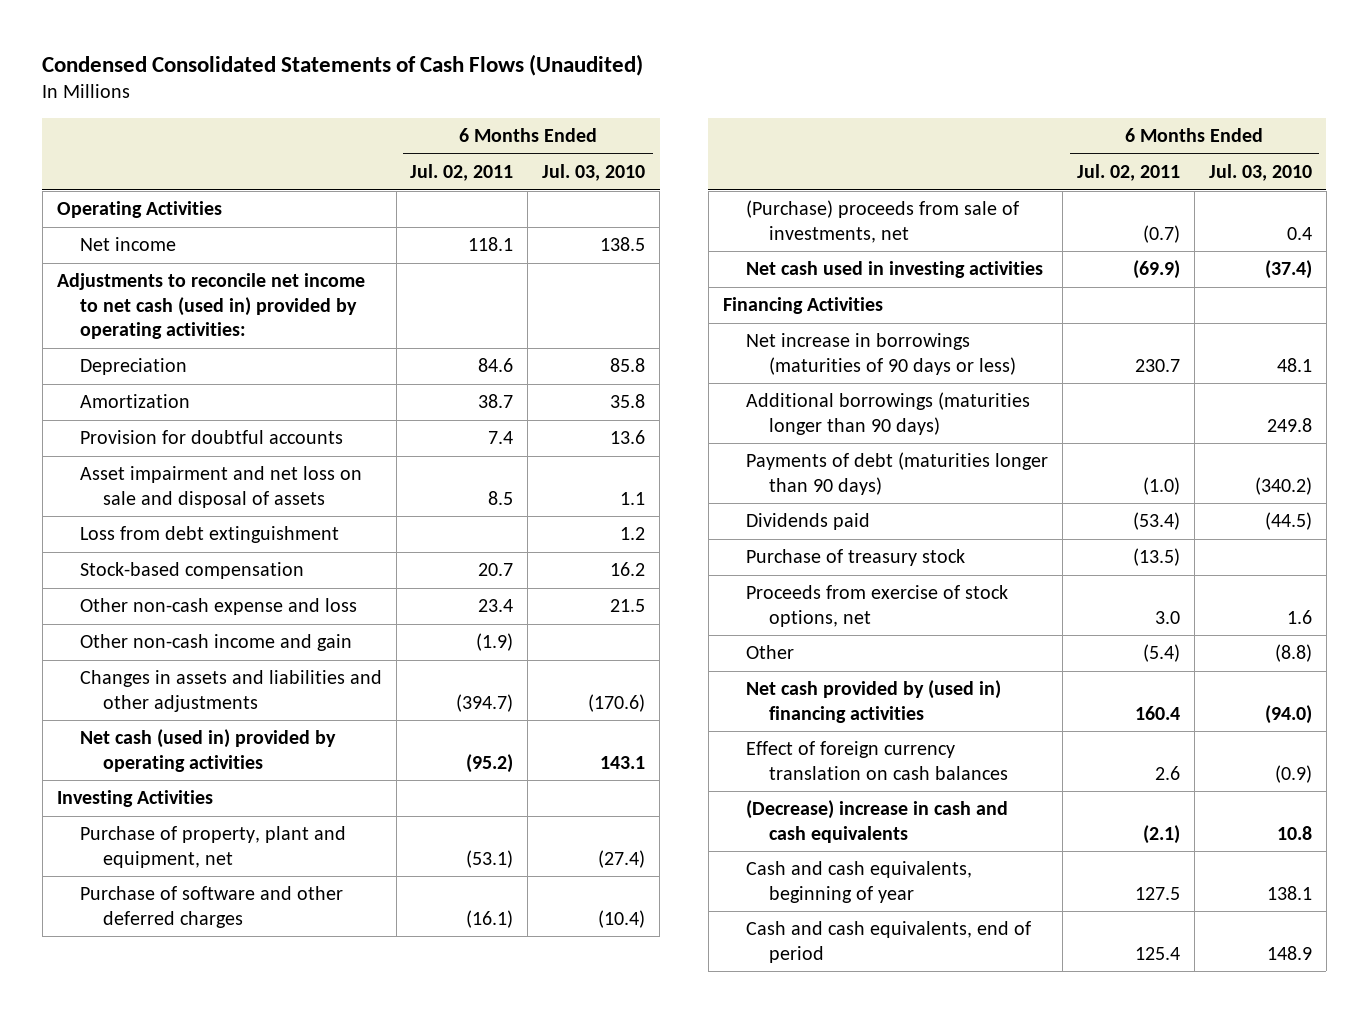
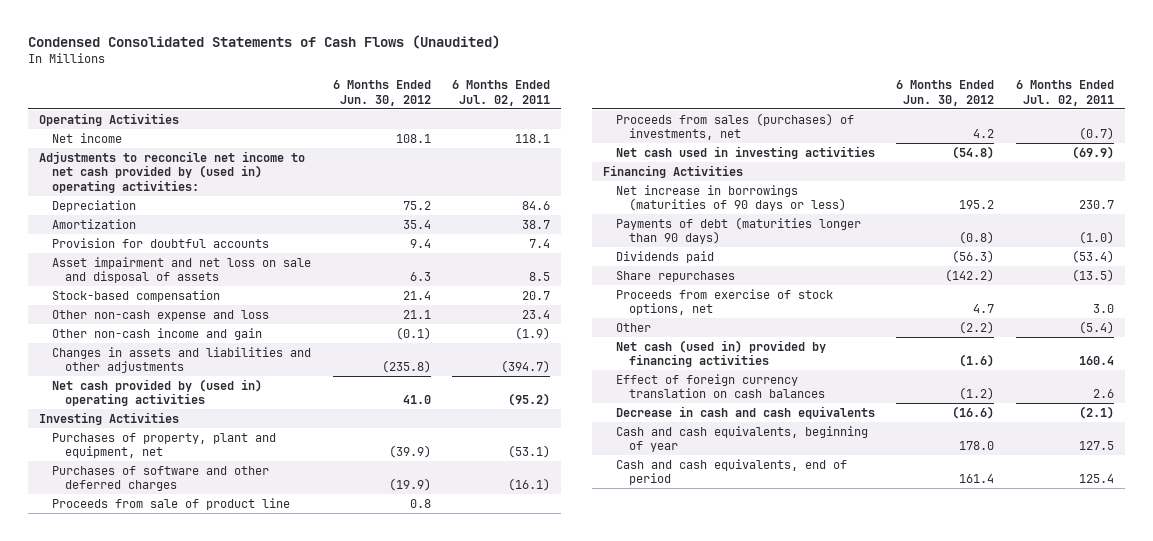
[542,163,646,181] Jul. 03, 2010 -> none
none -> [332,80,431,106] 6 Months Ended Jun. 30, 2012
[56,273,365,340] Adjustments to reconcile net income to net cash (used in) provided by operating activities: -> [38,150,305,193] Adjustments to reconcile net income to net cash provided by (used in) operating activities:
[79,526,339,544] Loss from debt extinguishment -> none
[79,729,336,772] Net cash (used in) provided by operating activities -> [51,378,262,407] Net cash provided by (used in) operating activities
[79,826,346,868] Purchase of property, plant and equipment, net -> [51,432,276,459] Purchases of property, plant and equipment, net
[79,886,343,928] Purchase of software and other deferred charges -> [51,465,269,492] Purchases of software and other deferred charges
none -> [51,497,290,510] Proceeds from sale of product line
[745,200,1019,243] (Purchase) proceeds from sale of investments, net -> [615,112,854,141] Proceeds from sales (purchases) of investments, net
[745,392,1030,435] Additional borrowings (maturities longer than 90 days) -> none
[745,549,965,567] Purchase of treasury stock -> [615,270,735,282] Share repurchases
[745,680,1001,723] Net cash provided by (used in) financing activities -> [615,339,826,368] Net cash (used in) provided by financing activities
[745,800,1008,843] (Decrease) increase in cash and cash equivalents -> [615,405,875,419] Decrease in cash and cash equivalents

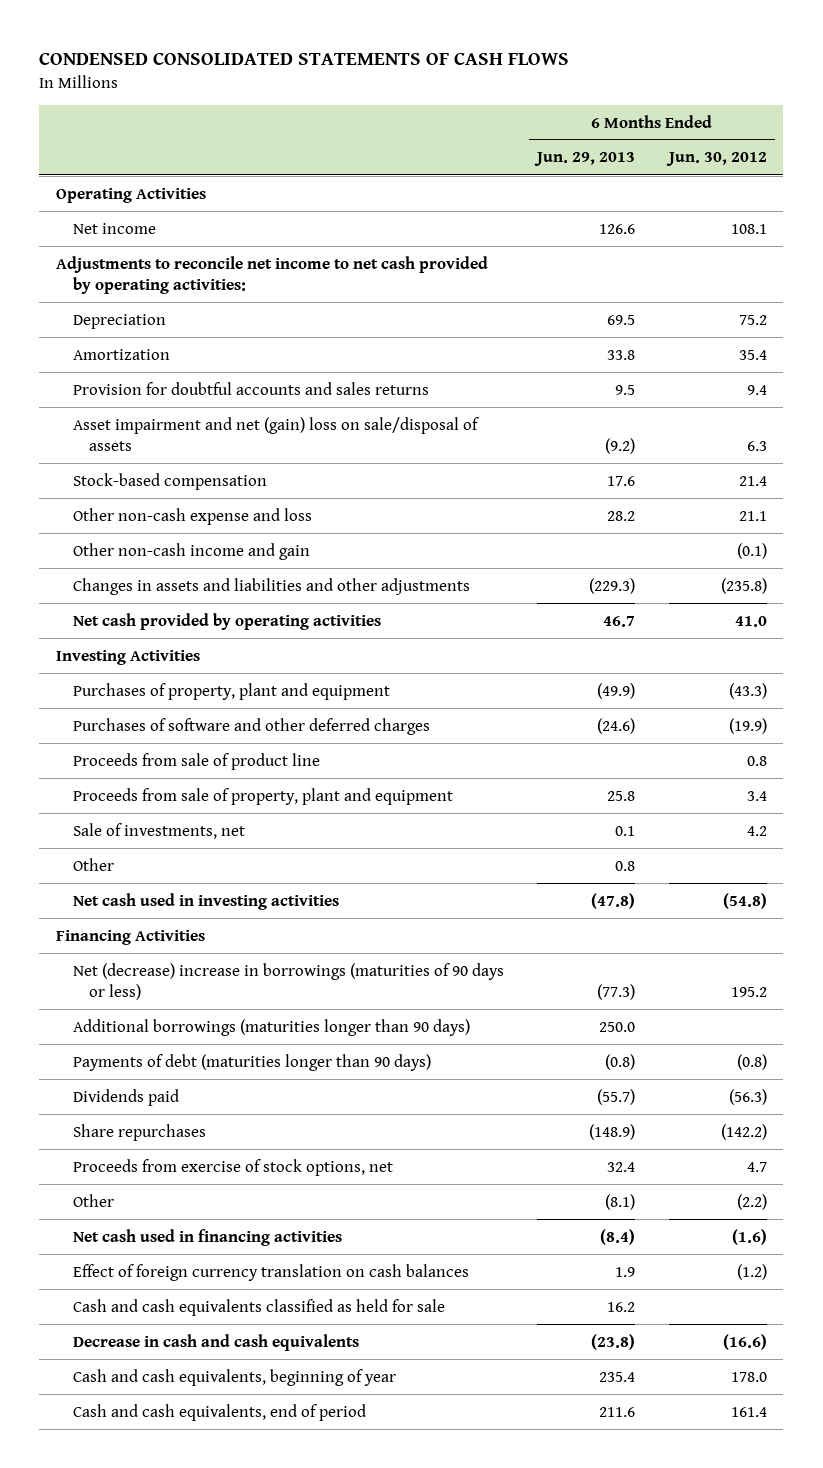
[27,34,500,49] Condensed Consolidated Statements of Cash Flows (Unaudited) -> [39,52,570,66] CONDENSED CONSOLIDATED STATEMENTS OF CASH FLOWS
[452,80,551,106] 6 Months Ended Jul. 02, 2011 -> none
none -> [534,152,636,167] Jun. 29, 2013
[38,150,305,193] Adjustments to reconcile net income to net cash provided by (used in) operating activities: -> [55,255,488,295] Adjustments to reconcile net income to net cash provided by operating activities:
[51,237,269,248] Provision for doubtful accounts -> [72,381,429,395] Provision for doubtful accounts and sales returns
[51,256,311,284] Asset impairment and net loss on sale and disposal of assets -> [72,416,479,452] Asset impairment and net (gain) loss on sale/disposal of assets
[51,378,262,407] Net cash provided by (used in) operating activities -> [72,612,381,630] Net cash provided by operating activities
[51,432,276,459] Purchases of property, plant and equipment, net -> [72,682,390,700] Purchases of property, plant and equipment
[388,445,431,459] (39.9) -> [728,682,767,699] (43.3)
none -> [72,787,453,805] Proceeds from sale of property, plant and equipment
[615,112,854,141] Proceeds from sales (purchases) of investments, net -> [72,822,245,839] Sale of investments, net
none -> [72,857,114,871] Other
[615,184,846,212] Net increase in borrowings (maturities of 90 days or less) -> [72,962,504,1001] Net (decrease) increase in borrowings (maturities of 90 days or less)
none -> [72,1018,470,1036] Additional borrowings (maturities longer than 90 days)
[615,339,826,368] Net cash (used in) provided by financing activities -> [72,1228,342,1246] Net cash used in financing activities
none -> [72,1298,445,1316] Cash and cash equivalents classified as held for sale

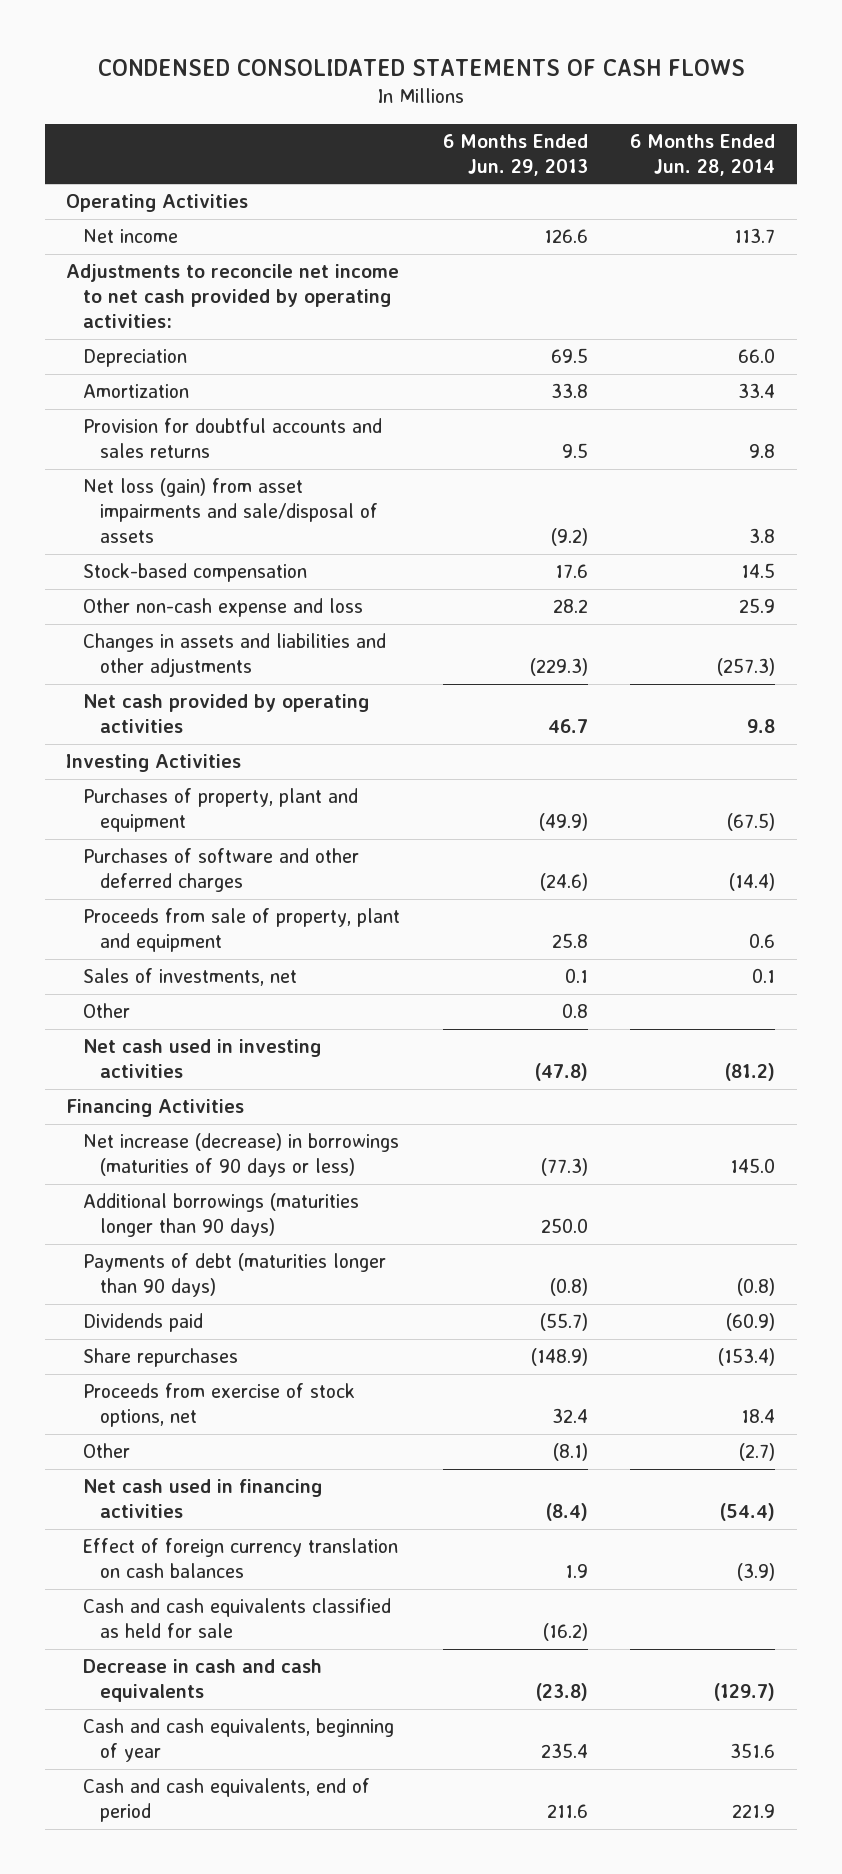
[665,152,767,167] Jun. 30, 2012 -> none
none -> [630,133,776,176] 6 Months Ended Jun. 28, 2014
[72,416,479,452] Asset impairment and net (gain) loss on sale/disposal of assets -> [83,478,379,544] Net loss (gain) from asset impairments and sale/disposal of assets
[72,542,310,560] Other non-cash income and gain -> none
[72,752,320,770] Proceeds from sale of product line -> none
[72,822,245,839] Sale of investments, net -> [83,968,298,987] Sales of investments, net
[72,962,504,1001] Net (decrease) increase in borrowings (maturities of 90 days or less) -> [83,1133,400,1178] Net increase (decrease) in borrowings (maturities of 90 days or less)
[607,1301,636,1312] 16.2 -> [542,1623,588,1642] (16.2)

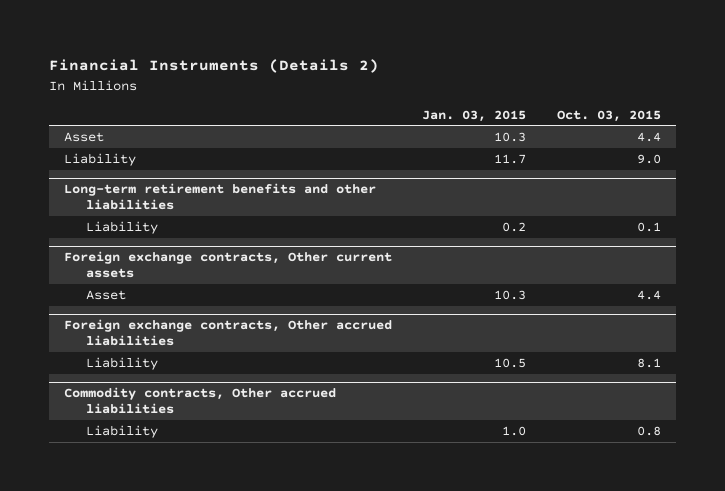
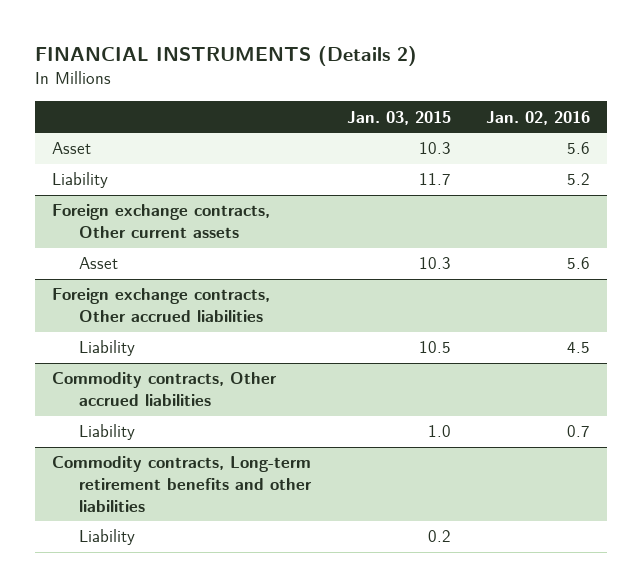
[48,59,379,74] Financial Instruments (Details 2) -> [34,46,417,67] FINANCIAL INSTRUMENTS (Details 2)
[556,109,661,122] Oct. 03, 2015 -> none
none -> [485,110,590,125] Jan. 02, 2016
[63,183,376,211] Long-term retirement benefits and other liabilities -> none
[85,221,158,235] Liability -> none
none -> [52,456,312,512] Commodity contracts, Long-term retirement benefits and other liabilities
none -> [78,529,135,546] Liability

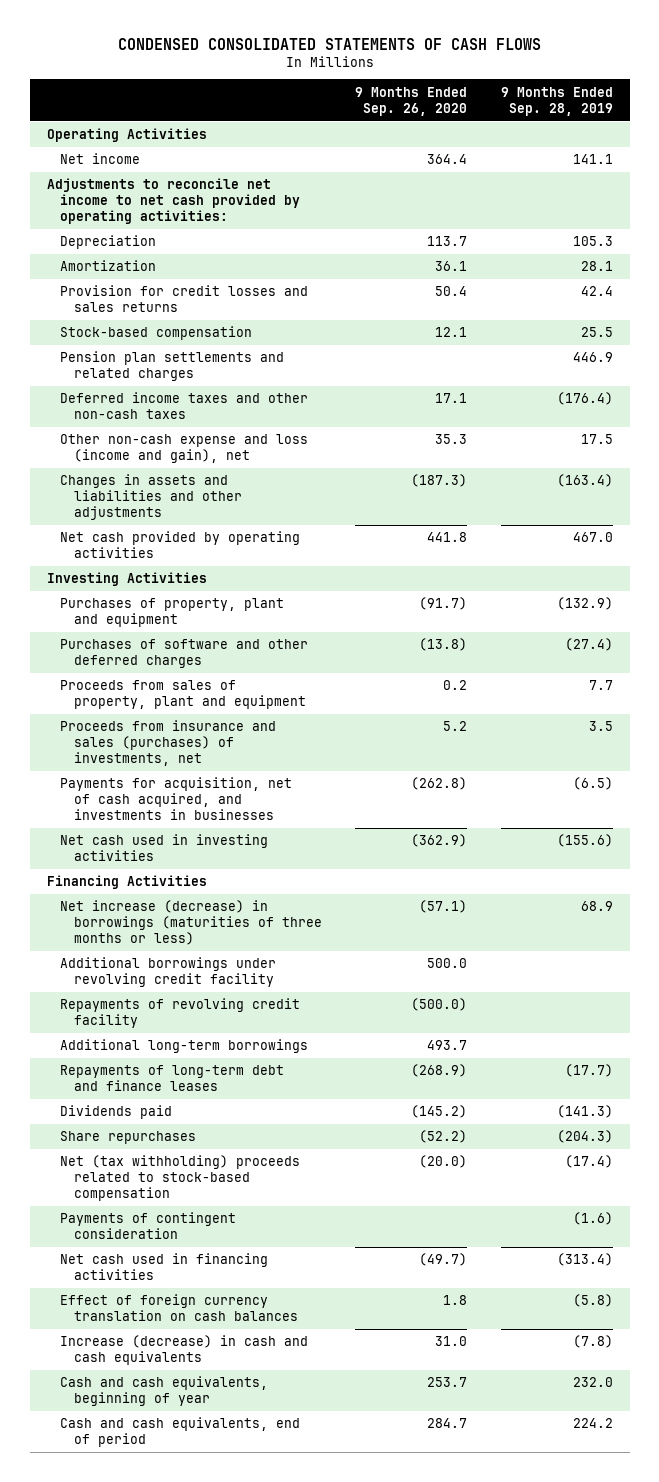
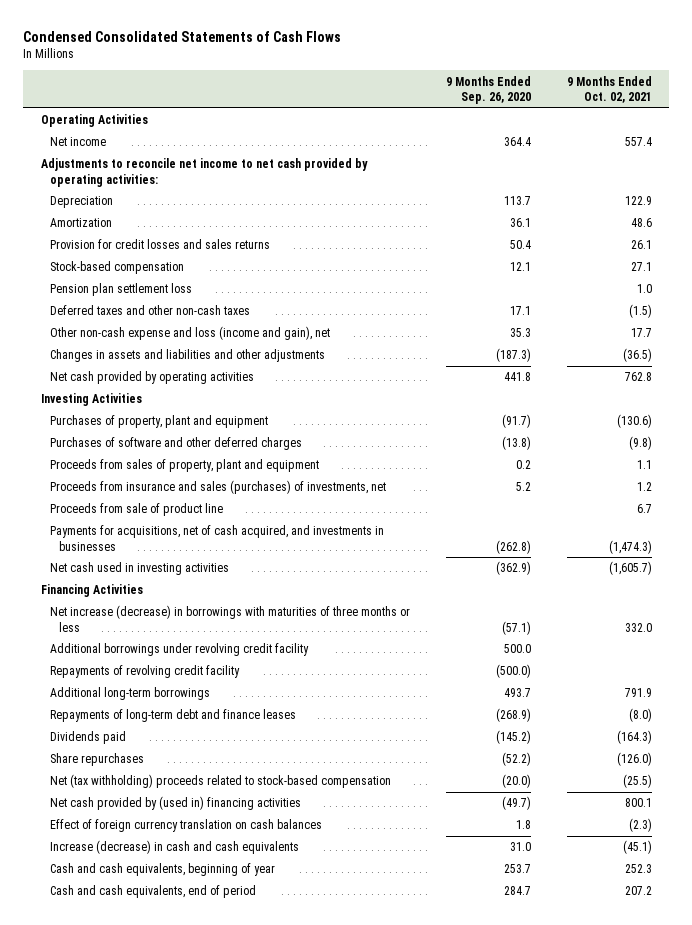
[117,37,541,50] CONDENSED CONSOLIDATED STATEMENTS OF CASH FLOWS -> [22,30,341,42] Condensed Consolidated Statements of Cash Flows
[500,86,613,116] 9 Months Ended Sep. 28, 2019 -> none
none -> [566,75,652,104] 9 Months Ended Oct. 02, 2021
[60,351,285,382] Pension plan settlements and related charges -> [49,283,192,297] Pension plan settlement loss
[60,392,309,420] Deferred income taxes and other non-cash taxes -> [49,305,250,316] Deferred taxes and other non-cash taxes
none -> [49,503,223,517] Proceeds from sale of product line
[60,777,293,821] Payments for acquisition, net of cash acquired, and investments in businesses -> [49,525,384,551] Payments for acquisitions, net of cash acquired, and investments in businesses
[60,900,322,946] Net increase (decrease) in borrowings (maturities of three months or less) -> [49,605,410,632] Net increase (decrease) in borrowings with maturities of three months or less
[60,1212,237,1240] Payments of contingent consideration -> none
[60,1253,269,1281] Net cash used in financing activities -> [49,796,301,811] Net cash provided by (used in) financing activities

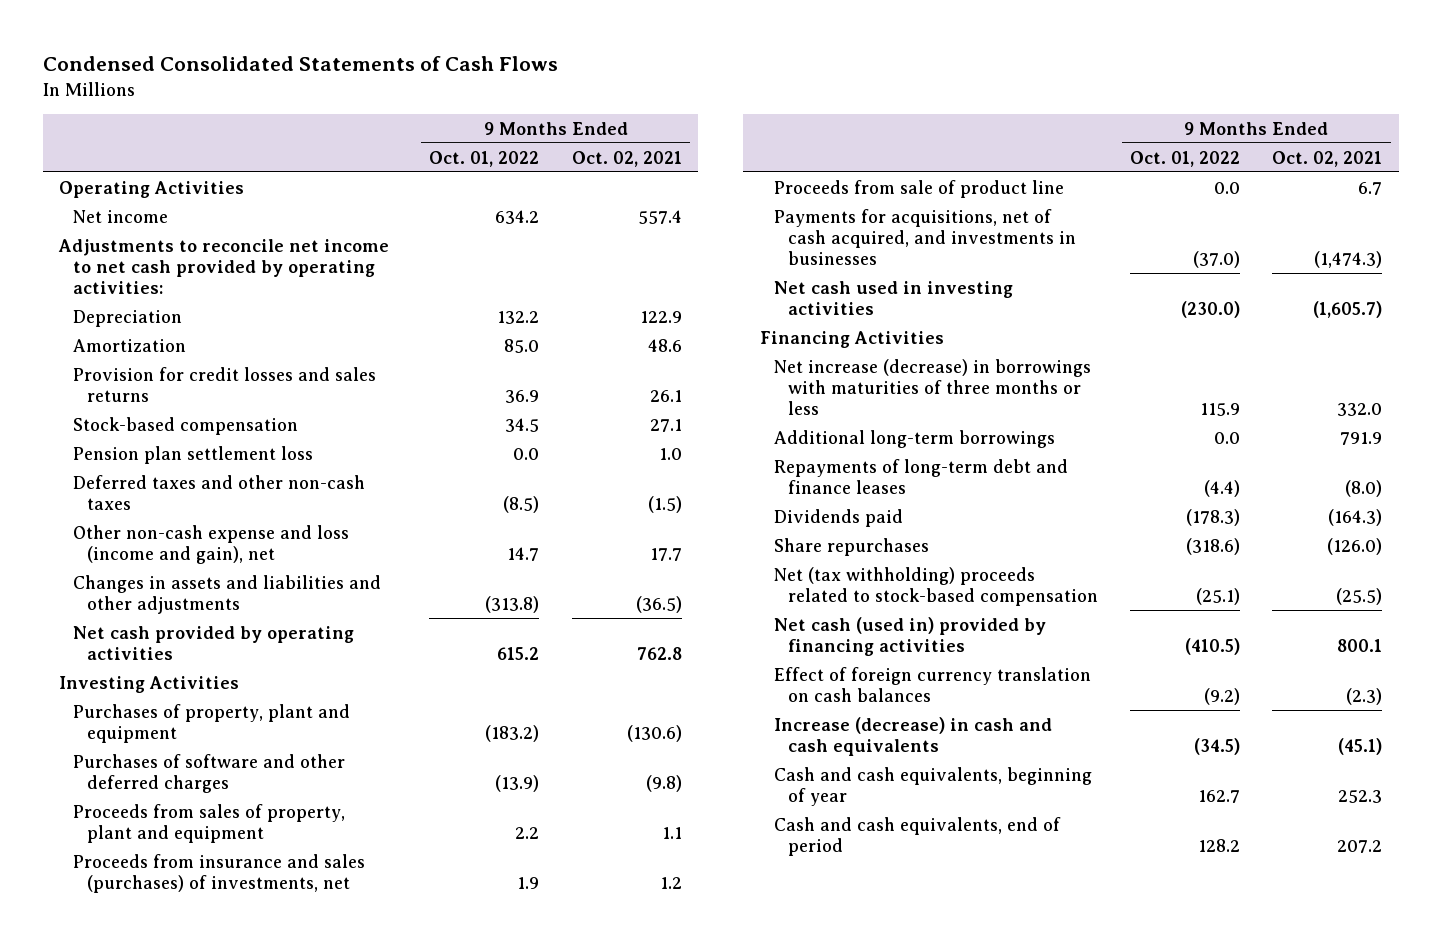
[445,75,531,105] 9 Months Ended Sep. 26, 2020 -> none
none -> [429,150,540,167] Oct. 01, 2022
[49,643,309,657] Additional borrowings under revolving credit facility -> none
[49,665,240,679] Repayments of revolving credit facility -> none
[49,796,301,811] Net cash provided by (used in) financing activities -> [773,616,1046,656] Net cash (used in) provided by financing activities

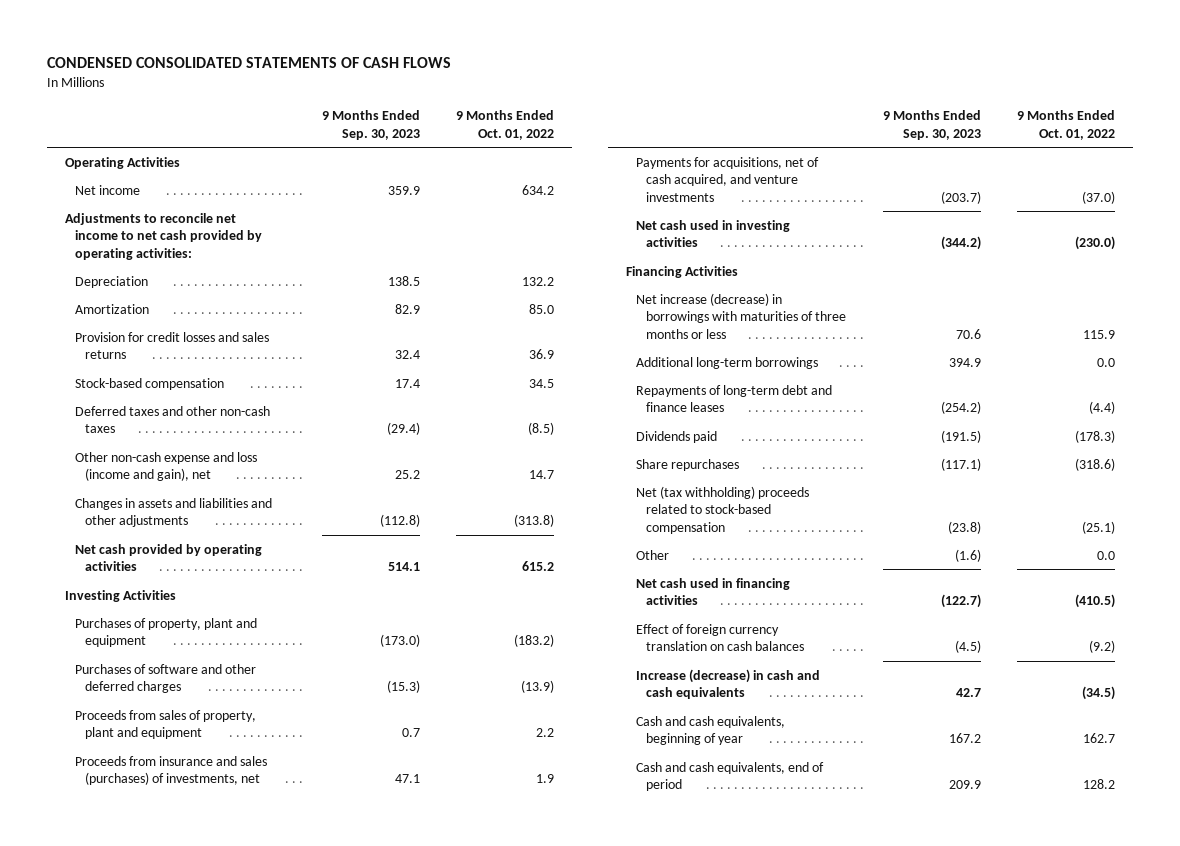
[42,55,558,71] Condensed Consolidated Statements of Cash Flows -> [46,57,451,69] CONDENSED CONSOLIDATED STATEMENTS OF CASH FLOWS
[571,150,682,167] Oct. 02, 2021 -> none
none -> [321,110,420,140] 9 Months Ended Sep. 30, 2023
[72,445,313,464] Pension plan settlement loss -> none
[773,179,1064,198] Proceeds from sale of product line -> none
[773,208,1077,265] Payments for acquisitions, net of cash acquired, and investments in businesses -> [636,156,820,202] Payments for acquisitions, net of cash acquired, and venture investments
none -> [636,549,670,560] Other
[773,616,1046,656] Net cash (used in) provided by financing activities -> [636,577,791,606] Net cash used in financing activities

